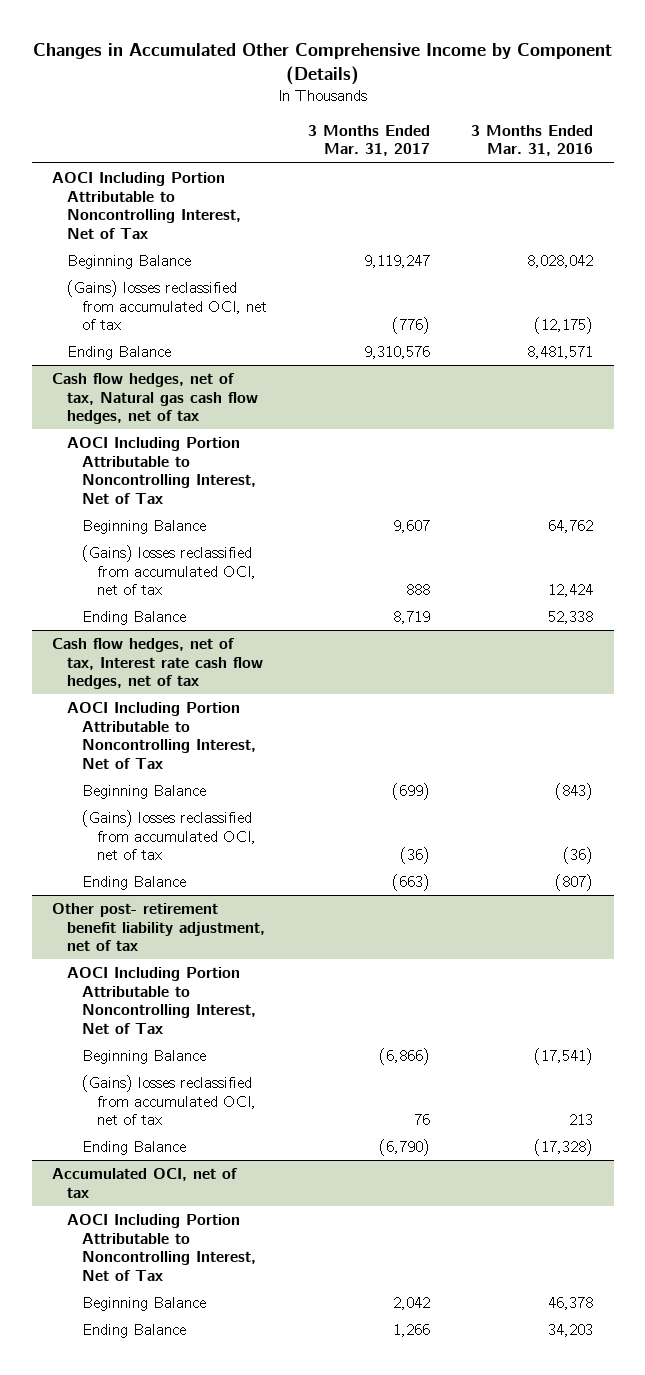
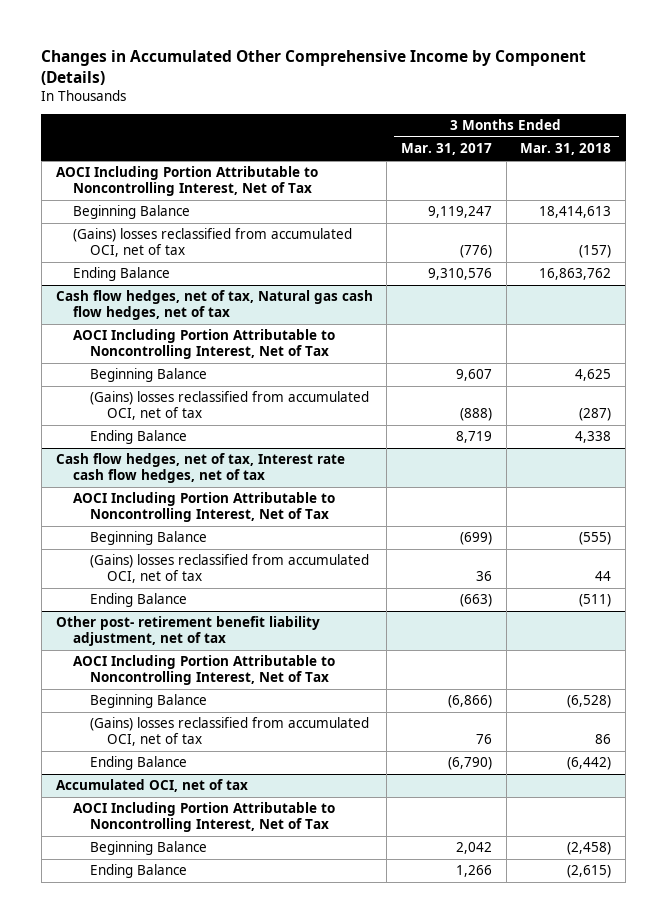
[471,124,594,157] 3 Months Ended Mar. 31, 2016 -> none
none -> [520,143,612,156] Mar. 31, 2018
[406,584,431,596] 888 -> [460,408,493,422] (888)
[400,847,431,865] (36) -> [476,571,493,582] 36

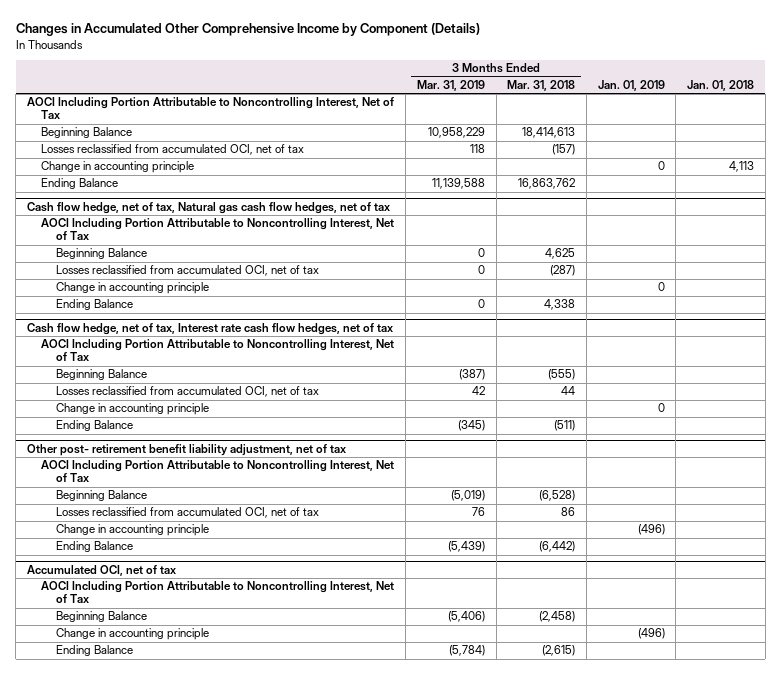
[401,143,493,156] Mar. 31, 2017 -> none
none -> [416,79,485,91] Mar. 31, 2019
none -> [597,79,665,91] Jan. 01, 2019
none -> [687,79,755,91] Jan. 01, 2018
[72,228,352,258] (Gains) losses reclassified from accumulated OCI, net of tax -> [41,144,305,156] Losses reclassified from accumulated OCI, net of tax
none -> [41,161,195,174] Change in accounting principle
[55,290,373,321] Cash flow hedges, net of tax, Natural gas cash flow hedges, net of tax -> [27,201,391,214] Cash flow hedge, net of tax, Natural gas cash flow hedges, net of tax
[90,391,370,421] (Gains) losses reclassified from accumulated OCI, net of tax -> [55,265,319,277] Losses reclassified from accumulated OCI, net of tax
none -> [55,282,209,295] Change in accounting principle
[55,453,345,484] Cash flow hedges, net of tax, Interest rate cash flow hedges, net of tax -> [27,322,394,335] Cash flow hedge, net of tax, Interest rate cash flow hedges, net of tax
[90,554,370,584] (Gains) losses reclassified from accumulated OCI, net of tax -> [55,386,319,398] Losses reclassified from accumulated OCI, net of tax
none -> [55,403,209,416] Change in accounting principle
[90,717,370,747] (Gains) losses reclassified from accumulated OCI, net of tax -> [55,507,319,519] Losses reclassified from accumulated OCI, net of tax
none -> [55,524,209,537] Change in accounting principle
none -> [55,628,209,641] Change in accounting principle

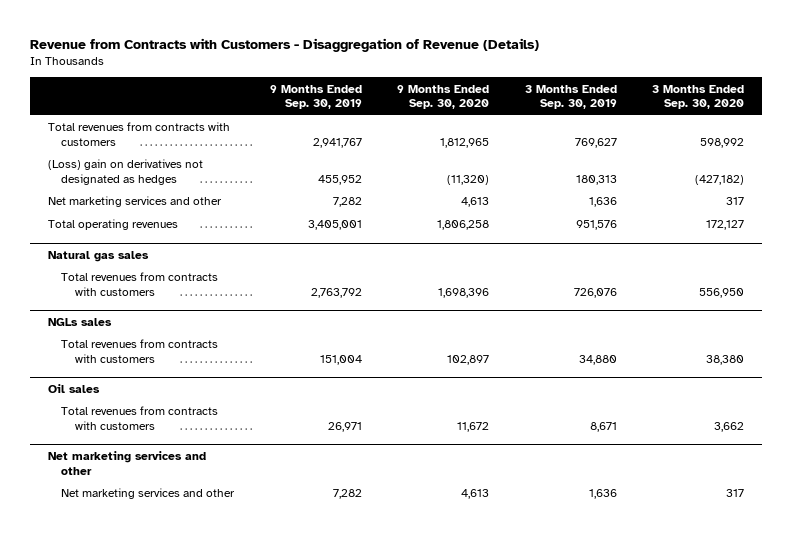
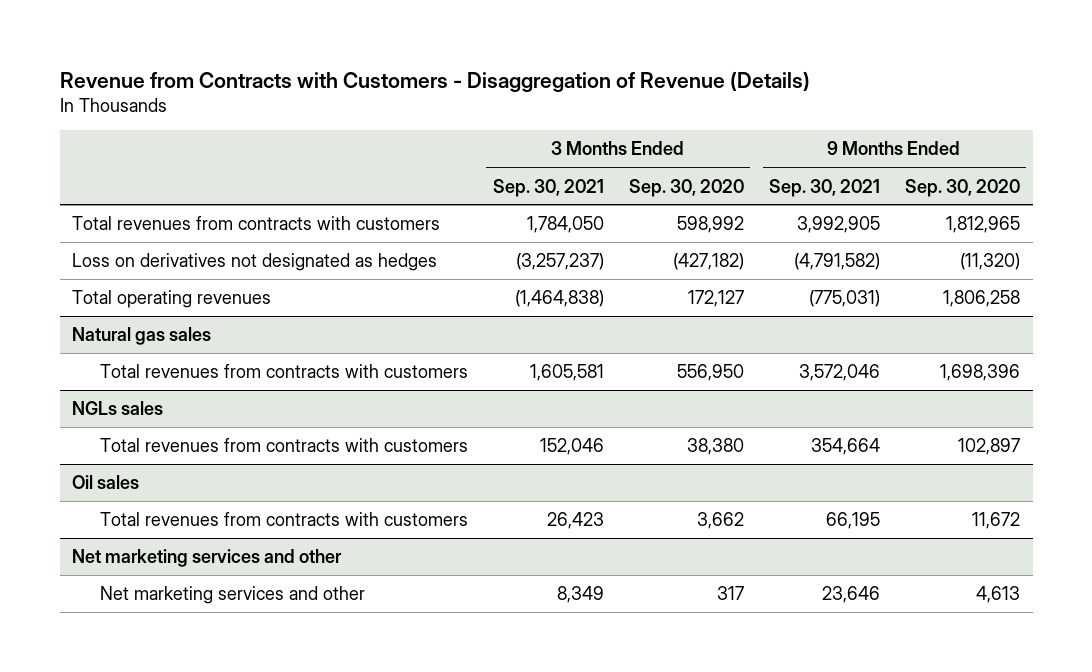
[269,84,362,110] 9 Months Ended Sep. 30, 2019 -> none
[524,84,617,110] 3 Months Ended Sep. 30, 2019 -> none
none -> [492,178,604,197] Sep. 30, 2021
none -> [768,178,880,197] Sep. 30, 2021
[47,196,222,208] Net marketing services and other -> none
[47,159,203,186] (Loss) gain on derivatives not designated as hedges -> [72,253,438,272] Loss on derivatives not designated as hedges

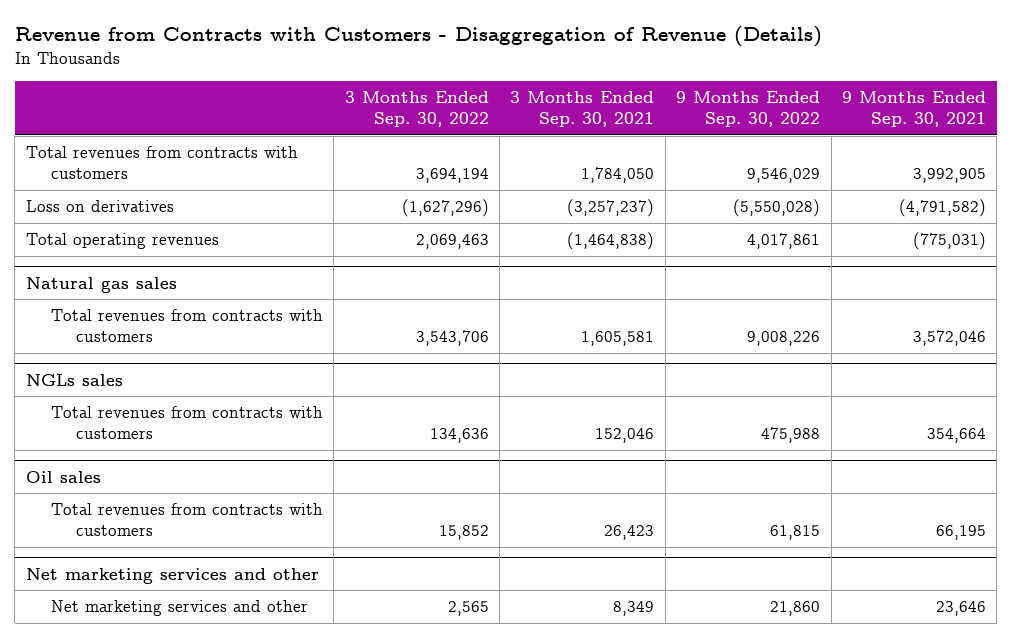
[628,178,744,197] Sep. 30, 2020 -> none
[905,178,1021,197] Sep. 30, 2020 -> none
none -> [344,91,489,127] 3 Months Ended Sep. 30, 2022
none -> [676,91,821,127] 9 Months Ended Sep. 30, 2022
[72,253,438,272] Loss on derivatives not designated as hedges -> [25,200,174,213] Loss on derivatives

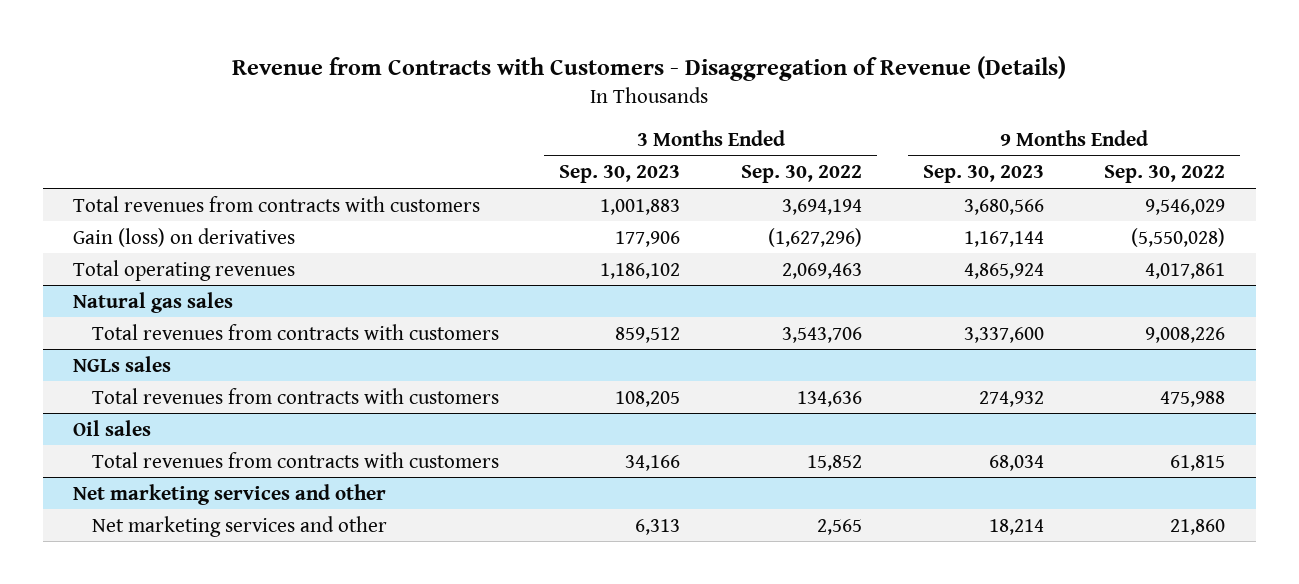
[510,91,655,127] 3 Months Ended Sep. 30, 2021 -> none
[841,91,986,127] 9 Months Ended Sep. 30, 2021 -> none
none -> [559,165,681,184] Sep. 30, 2023
none -> [922,165,1044,184] Sep. 30, 2023
[25,200,174,213] Loss on derivatives -> [73,227,296,247] Gain (loss) on derivatives

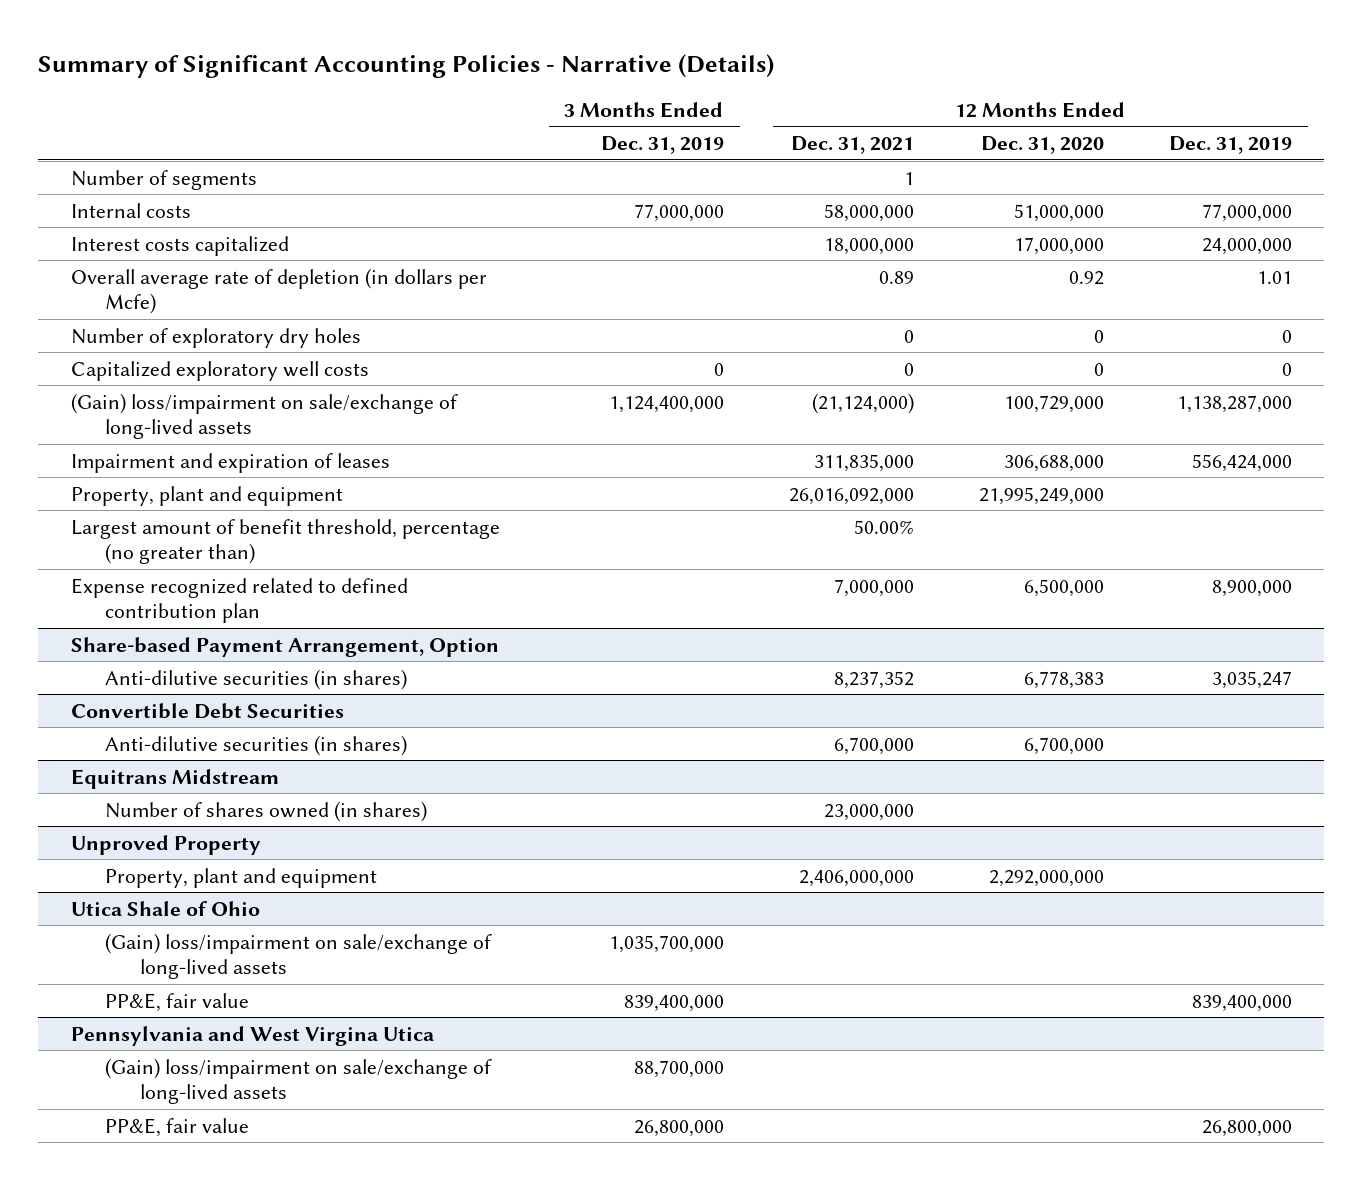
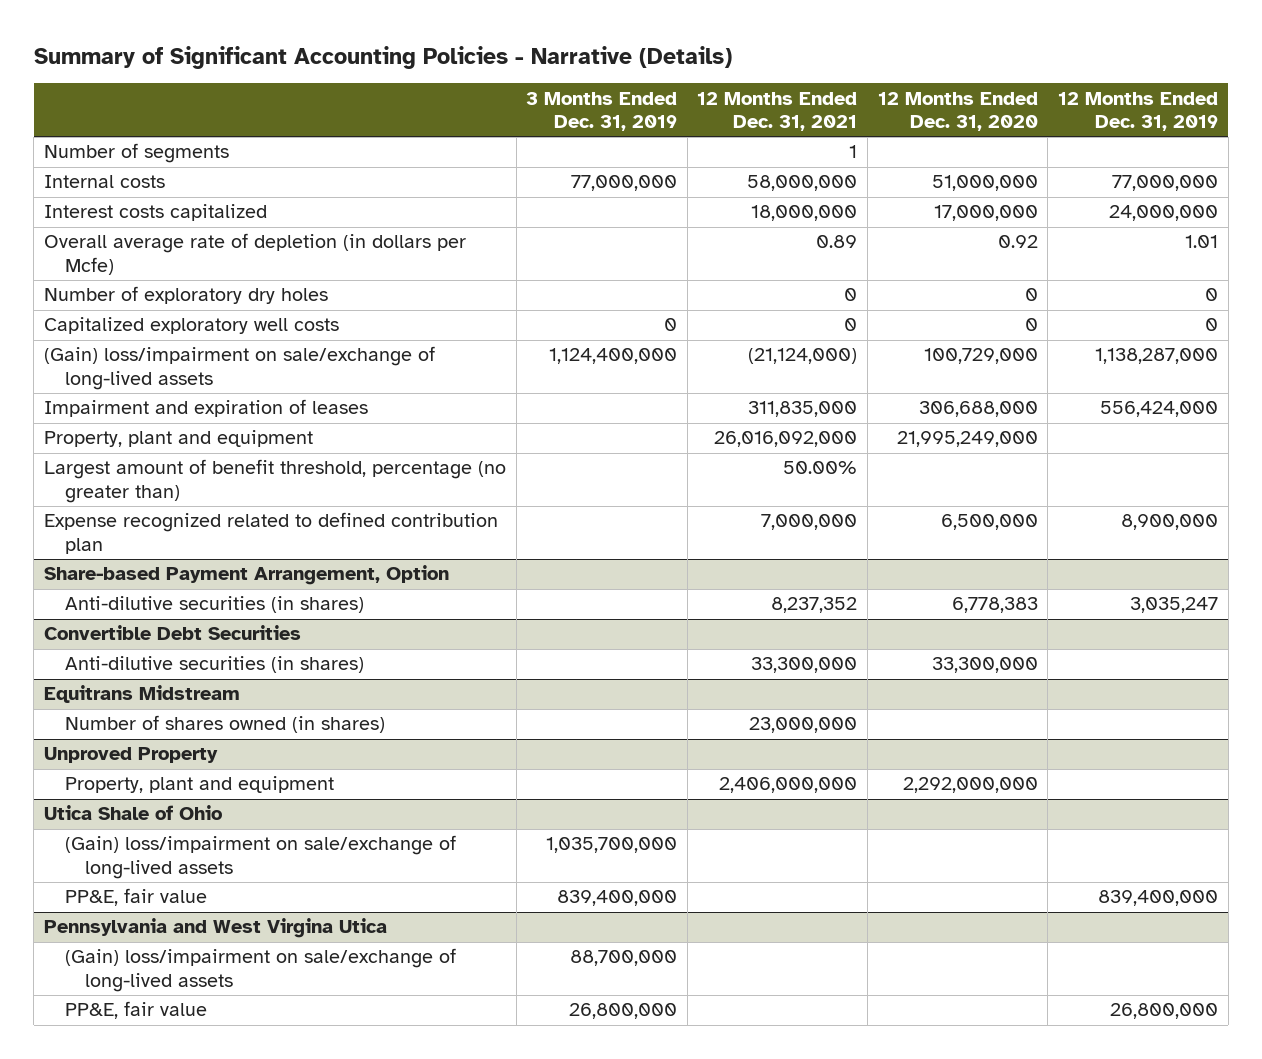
[833,736,914,755] 6,700,000 -> [751,657,858,674] 33,300,000
[1023,736,1104,755] 6,700,000 -> [931,657,1038,674] 33,300,000

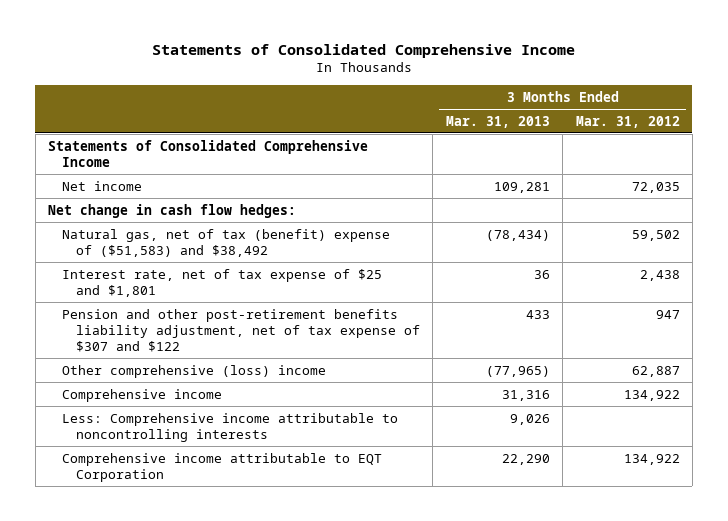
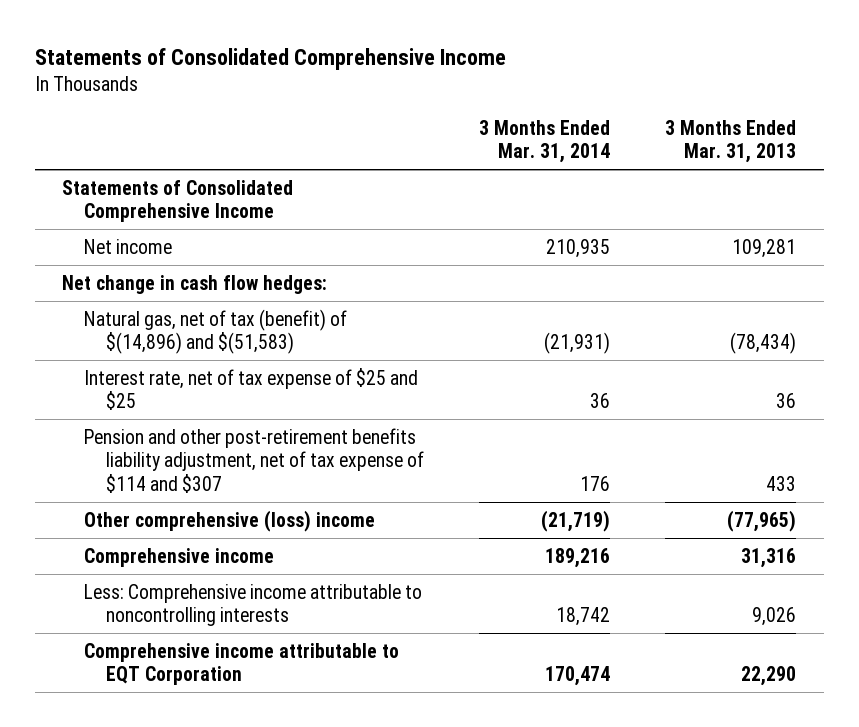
[575,115,680,128] Mar. 31, 2012 -> none
none -> [479,119,611,164] 3 Months Ended Mar. 31, 2014
[61,228,390,257] Natural gas, net of tax (benefit) expense of ($51,583) and $38,492 -> [84,308,348,355] Natural gas, net of tax (benefit) of $(14,896) and $(51,583)
[61,268,382,297] Interest rate, net of tax expense of $25 and $1,801 -> [84,367,419,411] Interest rate, net of tax expense of $25 and $25
[61,308,420,352] Pension and other post-retirement benefits liability adjustment, net of tax expense of $307 and $122 -> [84,427,424,493] Pension and other post-retirement benefits liability adjustment, net of tax expense of $114 and $307

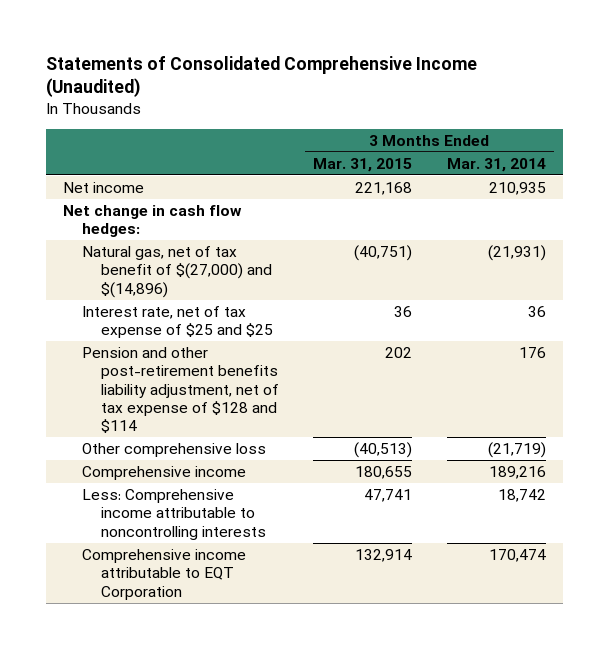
[34,47,506,70] Statements of Consolidated Comprehensive Income -> [45,55,477,98] Statements of Consolidated Comprehensive Income (Unaudited)
[665,119,797,164] 3 Months Ended Mar. 31, 2013 -> none
none -> [313,157,413,172] Mar. 31, 2015
[62,179,294,223] Statements of Consolidated Comprehensive Income -> none
[84,308,348,355] Natural gas, net of tax (benefit) of $(14,896) and $(51,583) -> [81,245,272,298] Natural gas, net of tax benefit of $(27,000) and $(14,896)
[84,427,424,493] Pension and other post-retirement benefits liability adjustment, net of tax expense of $114 and $307 -> [81,346,279,434] Pension and other post-retirement benefits liability adjustment, net of tax expense of $128 and $114
[84,509,376,532] Other comprehensive (loss) income -> [81,442,266,457] Other comprehensive loss

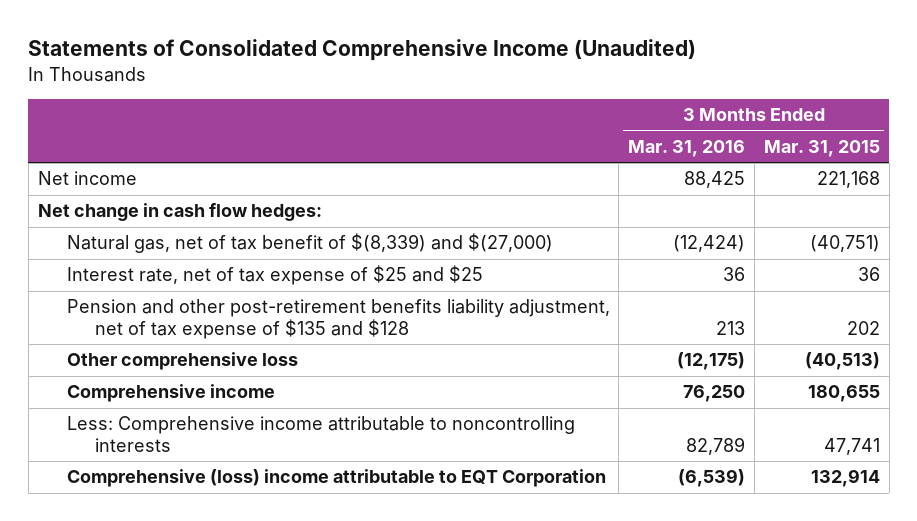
[446,157,546,172] Mar. 31, 2014 -> none
none -> [628,140,746,158] Mar. 31, 2016
[81,245,272,298] Natural gas, net of tax benefit of $(27,000) and $(14,896) -> [66,233,553,254] Natural gas, net of tax benefit of $(8,339) and $(27,000)
[81,346,279,434] Pension and other post-retirement benefits liability adjustment, net of tax expense of $128 and $114 -> [66,299,610,340] Pension and other post-retirement benefits liability adjustment, net of tax expense of $135 and $128
[81,548,246,600] Comprehensive income attributable to EQT Corporation -> [66,469,606,488] Comprehensive (loss) income attributable to EQT Corporation

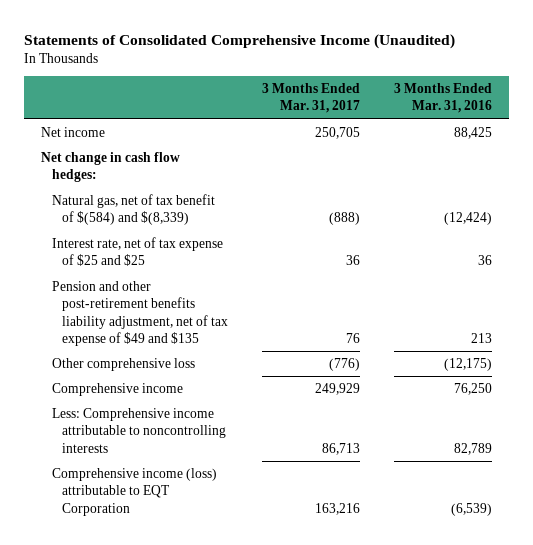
[763,140,880,158] Mar. 31, 2015 -> none
none -> [262,82,361,114] 3 Months Ended Mar. 31, 2017
[66,233,553,254] Natural gas, net of tax benefit of $(8,339) and $(27,000) -> [51,194,215,226] Natural gas, net of tax benefit of $(584) and $(8,339)
[66,299,610,340] Pension and other post-retirement benefits liability adjustment, net of tax expense of $135 and $128 -> [51,281,229,346] Pension and other post-retirement benefits liability adjustment, net of tax expense of $49 and $135
[66,469,606,488] Comprehensive (loss) income attributable to EQT Corporation -> [51,468,217,516] Comprehensive income (loss) attributable to EQT Corporation

